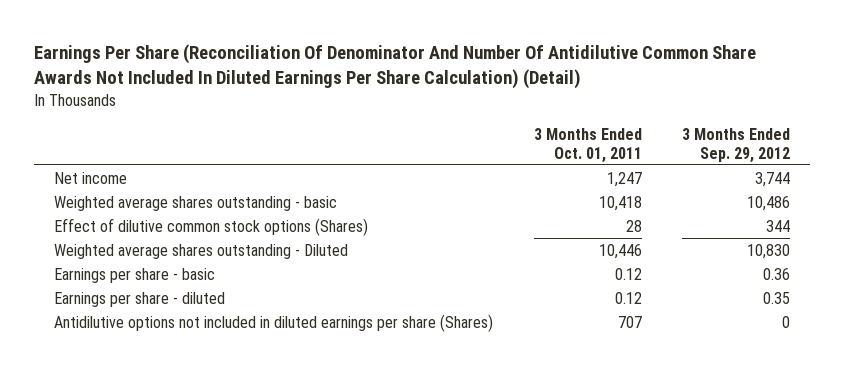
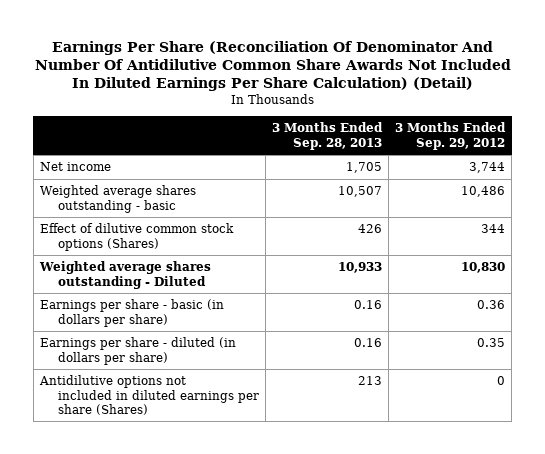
[533,127,642,163] 3 Months Ended Oct. 01, 2011 -> none
none -> [272,122,384,150] 3 Months Ended Sep. 28, 2013
[54,267,216,283] Earnings per share - basic -> [39,299,224,327] Earnings per share - basic (in dollars per share)
[54,291,226,307] Earnings per share - diluted -> [39,337,236,365] Earnings per share - diluted (in dollars per share)

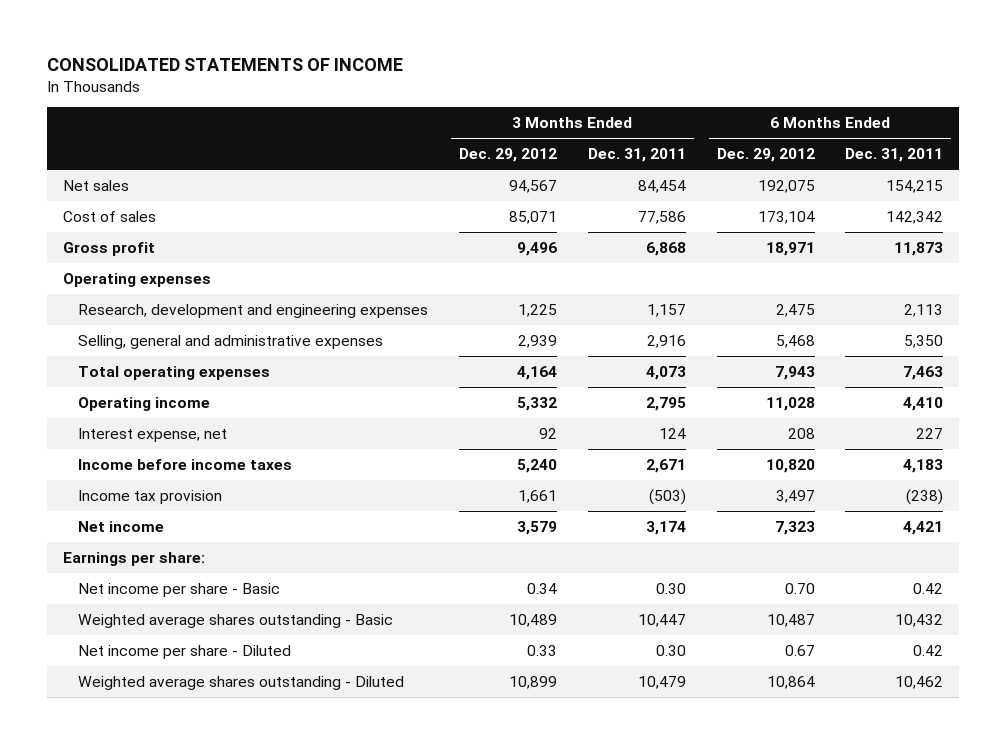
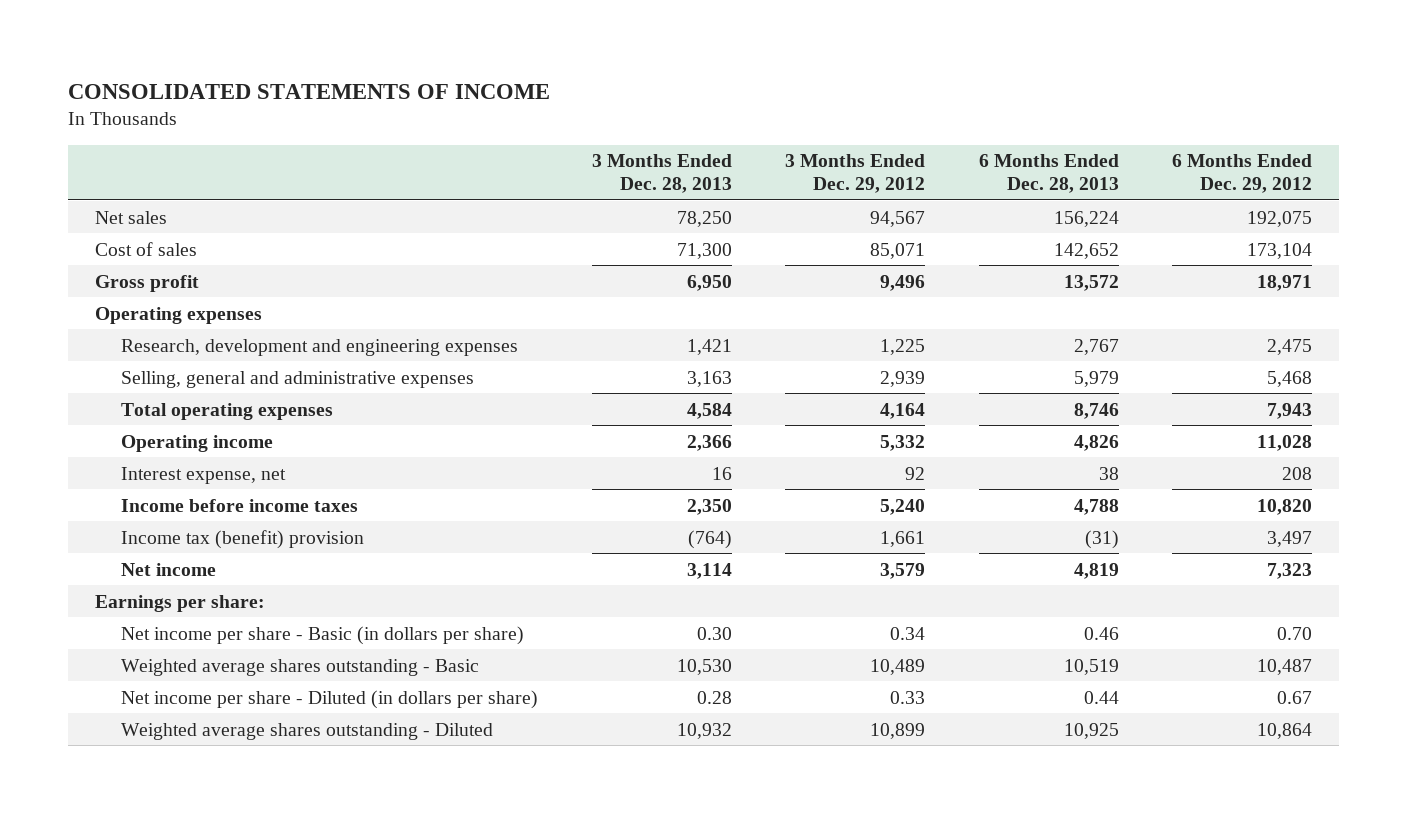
[587,148,686,163] Dec. 31, 2011 -> none
[845,148,944,163] Dec. 31, 2011 -> none
none -> [591,154,732,194] 3 Months Ended Dec. 28, 2013
none -> [978,154,1119,194] 6 Months Ended Dec. 28, 2013
[78,489,223,504] Income tax provision -> [121,529,365,549] Income tax (benefit) provision
[78,582,281,597] Net income per share - Basic -> [121,625,525,645] Net income per share - Basic (in dollars per share)
[78,644,292,659] Net income per share - Diluted -> [121,689,539,709] Net income per share - Diluted (in dollars per share)

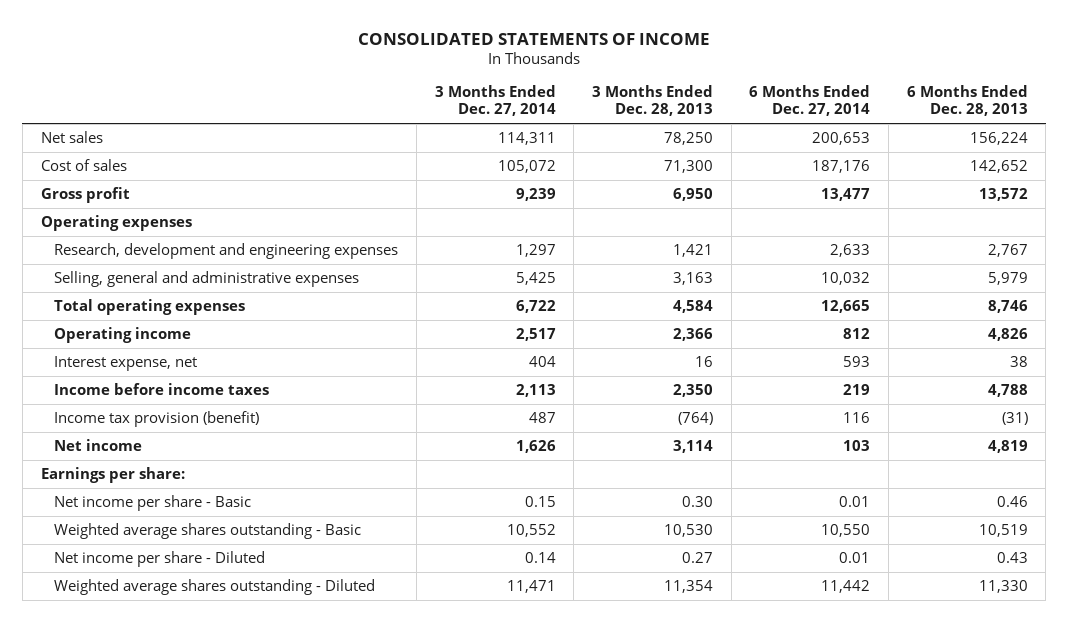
[785,154,926,194] 3 Months Ended Dec. 29, 2012 -> none
[1171,154,1312,194] 6 Months Ended Dec. 29, 2012 -> none
none -> [434,85,556,117] 3 Months Ended Dec. 27, 2014
none -> [749,85,871,117] 6 Months Ended Dec. 27, 2014
[121,529,365,549] Income tax (benefit) provision -> [54,411,260,428] Income tax provision (benefit)
[121,625,525,645] Net income per share - Basic (in dollars per share) -> [54,495,252,512] Net income per share - Basic
[121,689,539,709] Net income per share - Diluted (in dollars per share) -> [54,551,266,568] Net income per share - Diluted
[696,690,732,704] 0.28 -> [681,552,713,564] 0.27
[1083,690,1119,704] 0.44 -> [996,552,1028,564] 0.43
[676,722,732,739] 10,932 -> [663,580,713,594] 11,354
[1063,722,1119,739] 10,925 -> [978,580,1028,594] 11,330

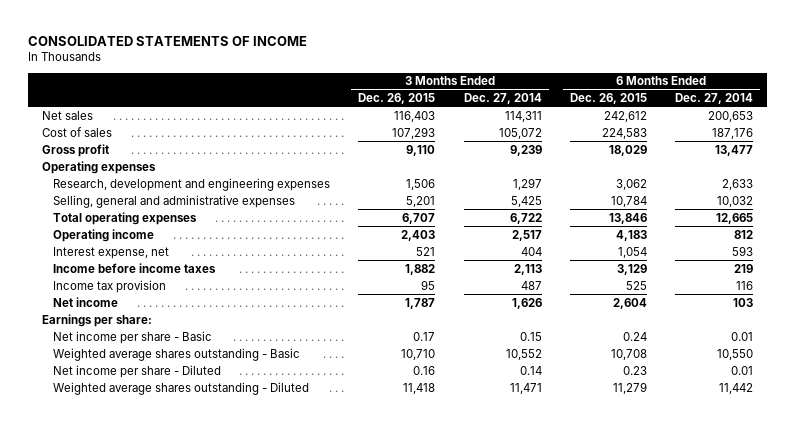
[591,85,713,117] 3 Months Ended Dec. 28, 2013 -> none
[906,85,1028,117] 6 Months Ended Dec. 28, 2013 -> none
none -> [358,93,436,105] Dec. 26, 2015
none -> [569,93,647,105] Dec. 26, 2015
[54,411,260,428] Income tax provision (benefit) -> [53,279,167,293] Income tax provision

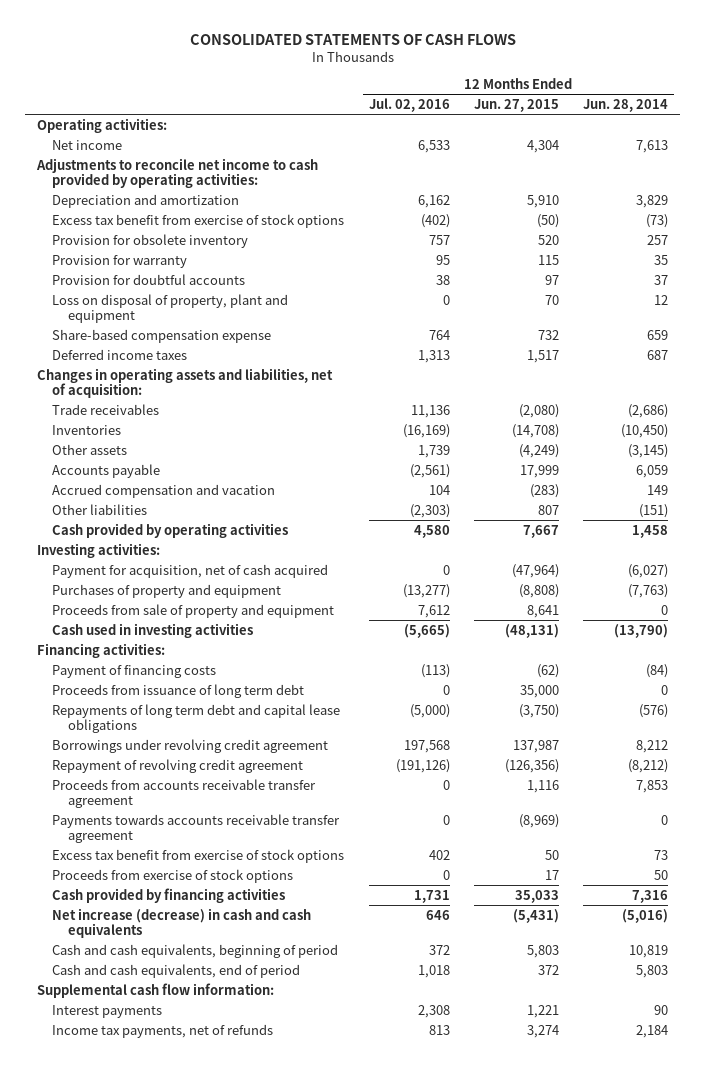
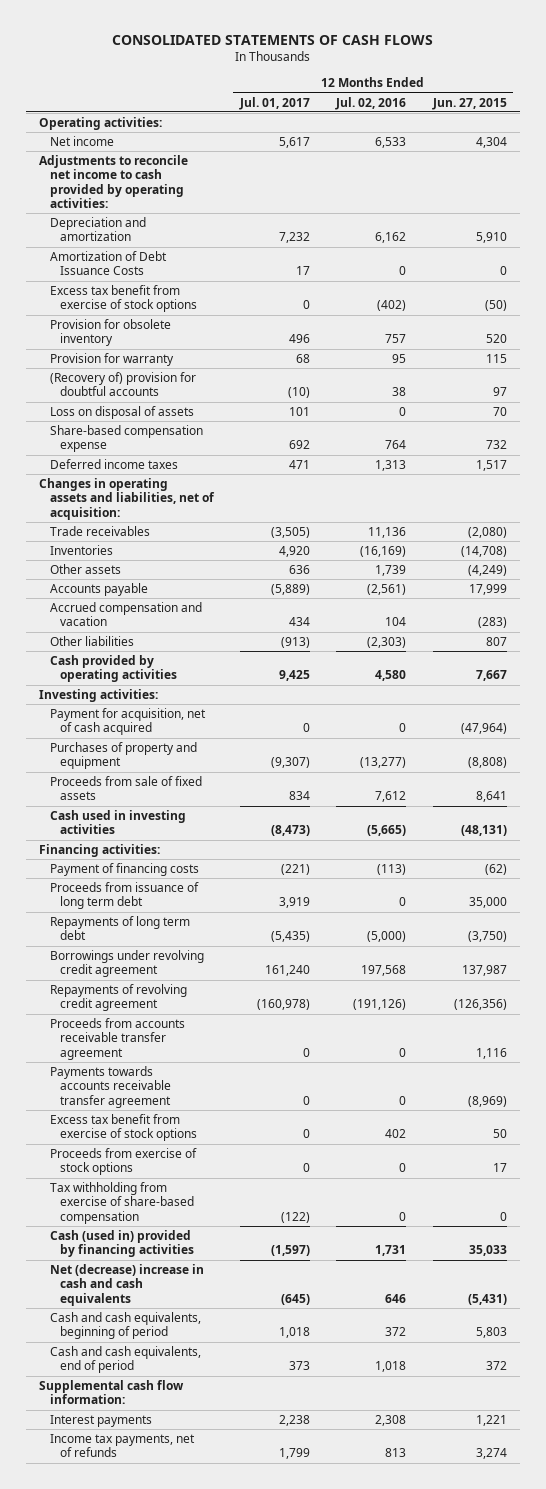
[583,98,669,112] Jun. 28, 2014 -> none
none -> [238,96,310,110] Jul. 01, 2017
none -> [49,250,167,276] Amortization of Debt Issuance Costs
[52,273,246,285] Provision for doubtful accounts -> [49,371,196,397] (Recovery of) provision for doubtful accounts
[52,293,289,323] Loss on disposal of property, plant and equipment -> [49,405,194,419] Loss on disposal of assets
[52,603,335,618] Proceeds from sale of property and equipment -> [49,775,202,801] Proceeds from sale of fixed assets
[52,703,341,733] Repayments of long term debt and capital lease obligations -> [49,915,190,941] Repayments of long term debt
[52,758,304,773] Repayment of revolving credit agreement -> [49,983,187,1012] Repayments of revolving credit agreement
none -> [49,1181,194,1224] Tax withholding from exercise of share-based compensation
[52,887,286,903] Cash provided by financing activities -> [49,1229,194,1258] Cash (used in) provided by financing activities
[52,907,312,938] Net increase (decrease) in cash and cash equivalents -> [49,1263,204,1306] Net (decrease) increase in cash and cash equivalents

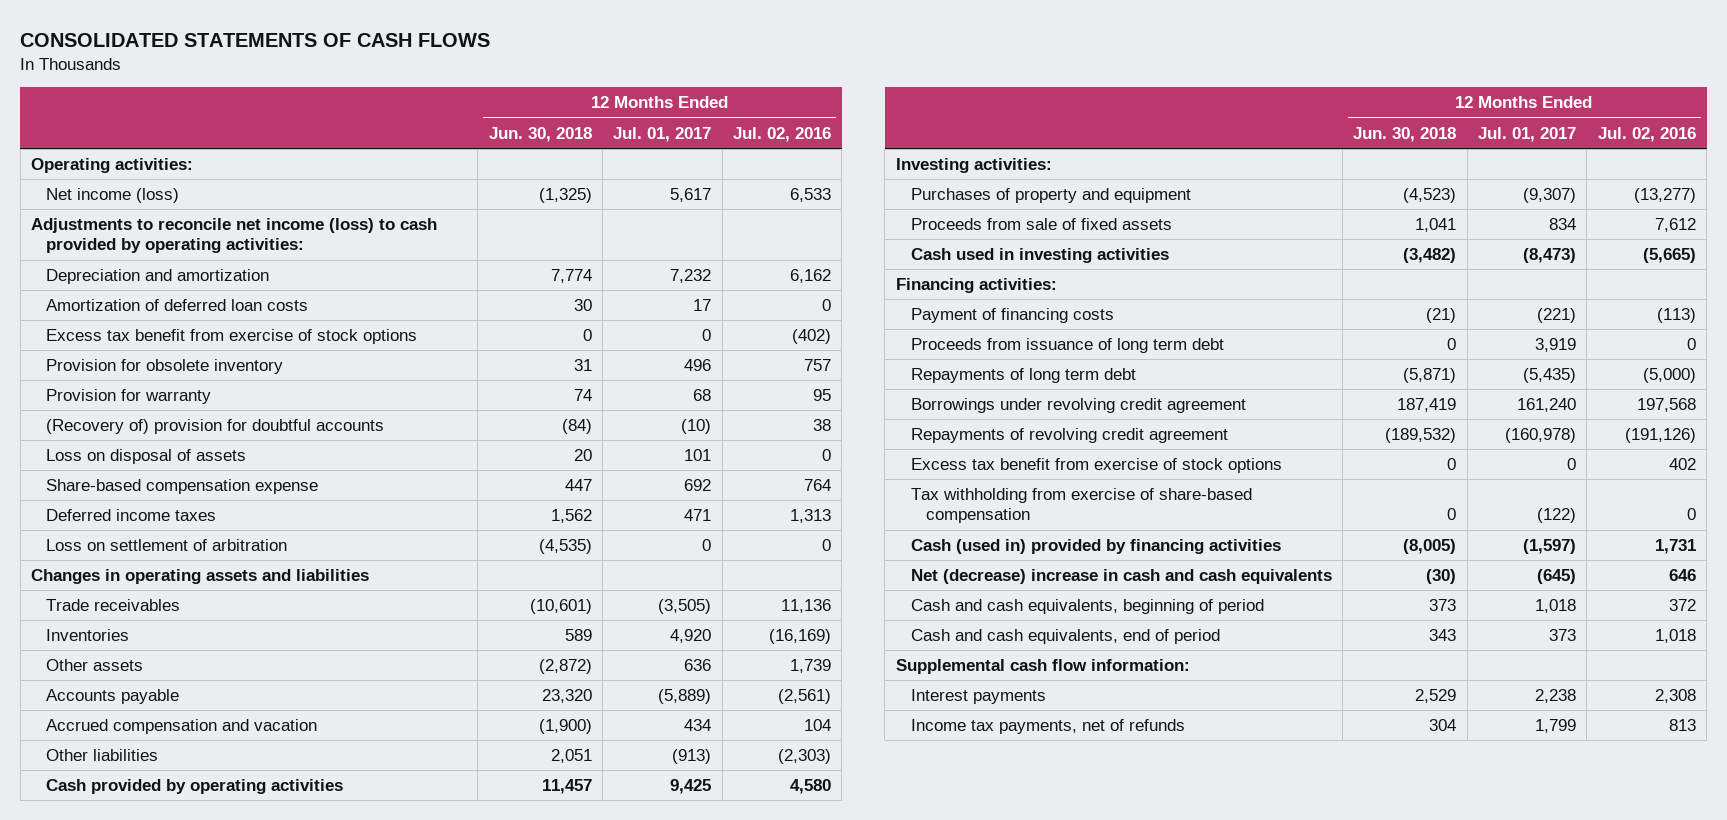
[431,97,507,110] Jun. 27, 2015 -> none
none -> [488,126,592,142] Jun. 30, 2018
[49,135,114,146] Net income -> [45,188,179,204] Net income (loss)
[39,154,189,209] Adjustments to reconcile net income to cash provided by operating activities: -> [30,218,437,254] Adjustments to reconcile net income (loss) to cash provided by operating activities:
[49,250,167,276] Amortization of Debt Issuance Costs -> [45,299,308,312] Amortization of deferred loan costs
none -> [45,539,287,552] Loss on settlement of arbitration
[39,477,215,520] Changes in operating assets and liabilities, net of acquisition: -> [30,569,369,585] Changes in operating assets and liabilities
[49,707,206,736] Payment for acquisition, net of cash acquired -> none
[49,1017,185,1060] Proceeds from accounts receivable transfer agreement -> none
[49,1065,171,1108] Payments towards accounts receivable transfer agreement -> none
[49,1147,197,1176] Proceeds from exercise of stock options -> none

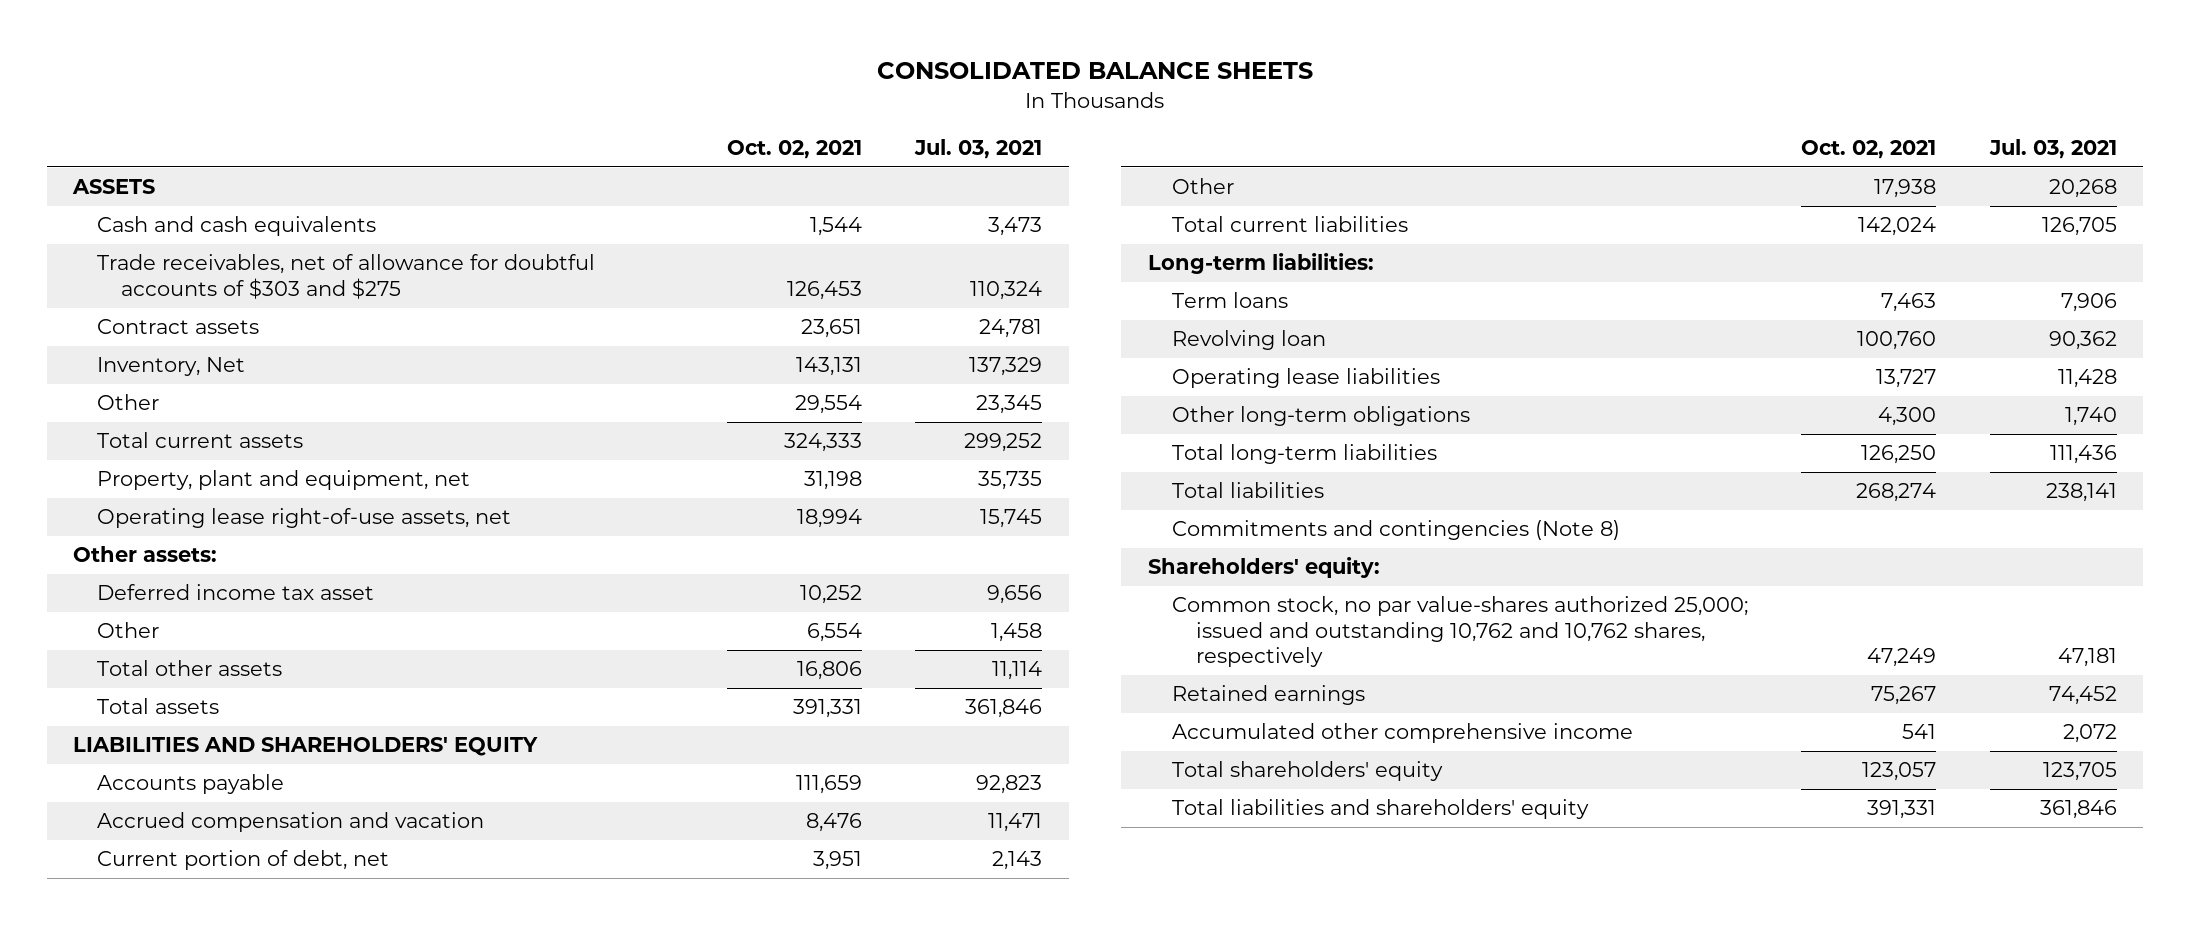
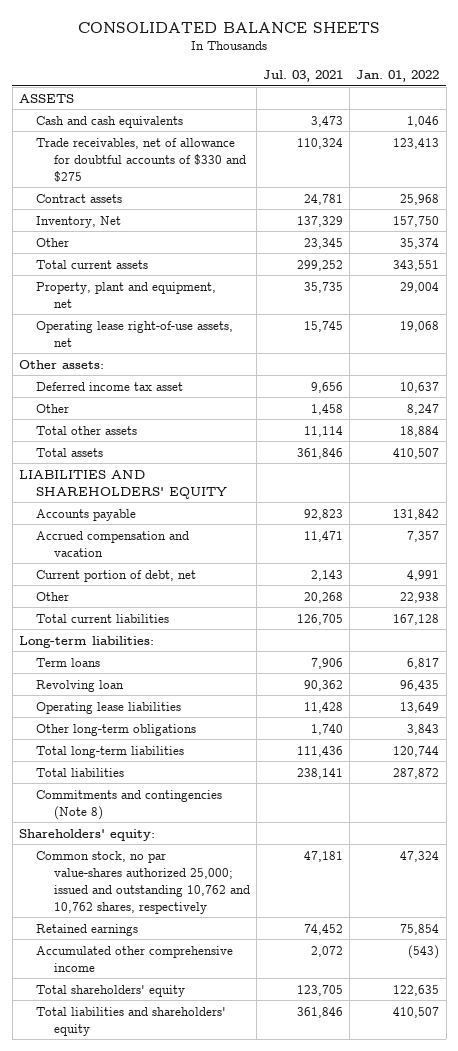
[726,140,862,160] Oct. 02, 2021 -> none
none -> [356,70,440,83] Jan. 01, 2022
[97,254,596,299] Trade receivables, net of allowance for doubtful accounts of $303 and $275 -> [36,137,246,182] Trade receivables, net of allowance for doubtful accounts of $330 and $275

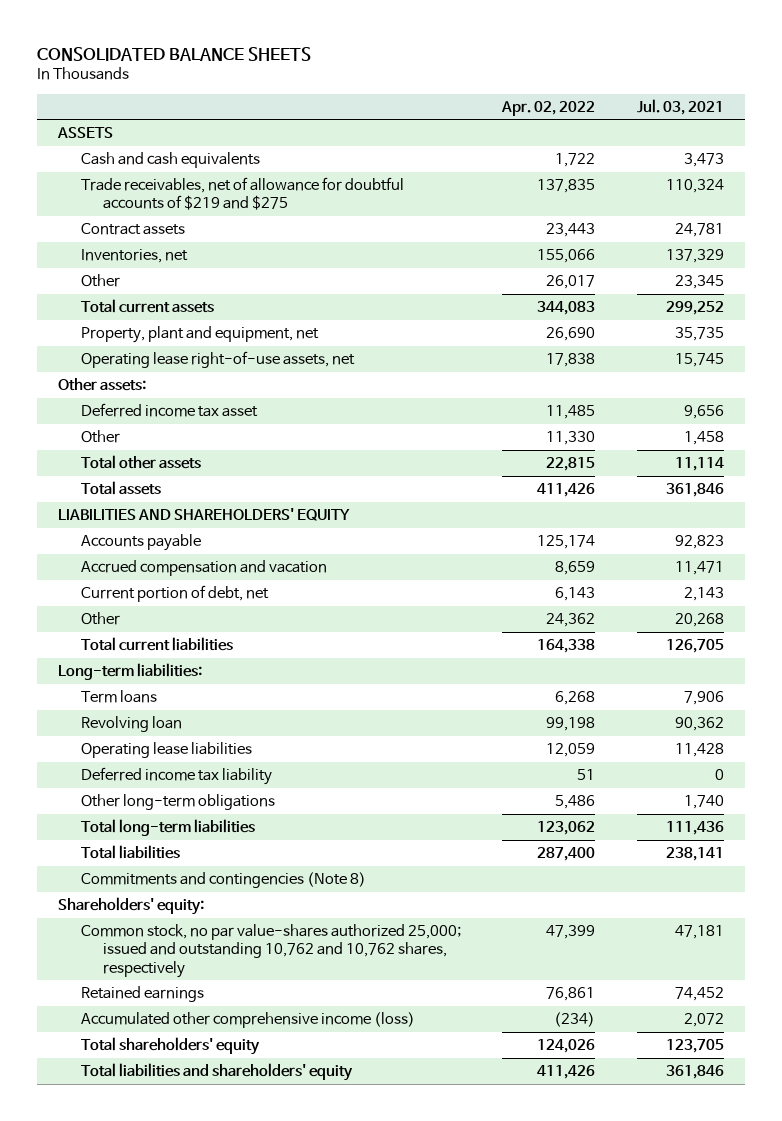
[356,70,440,83] Jan. 01, 2022 -> none
none -> [501,100,596,116] Apr. 02, 2022
[36,137,246,182] Trade receivables, net of allowance for doubtful accounts of $330 and $275 -> [80,177,404,211] Trade receivables, net of allowance for doubtful accounts of $219 and $275
[36,215,122,228] Inventory, Net -> [80,249,188,264] Inventories, net
none -> [80,767,272,786] Deferred income tax liability
[36,945,234,972] Accumulated other comprehensive income -> [80,1012,415,1029] Accumulated other comprehensive income (loss)

